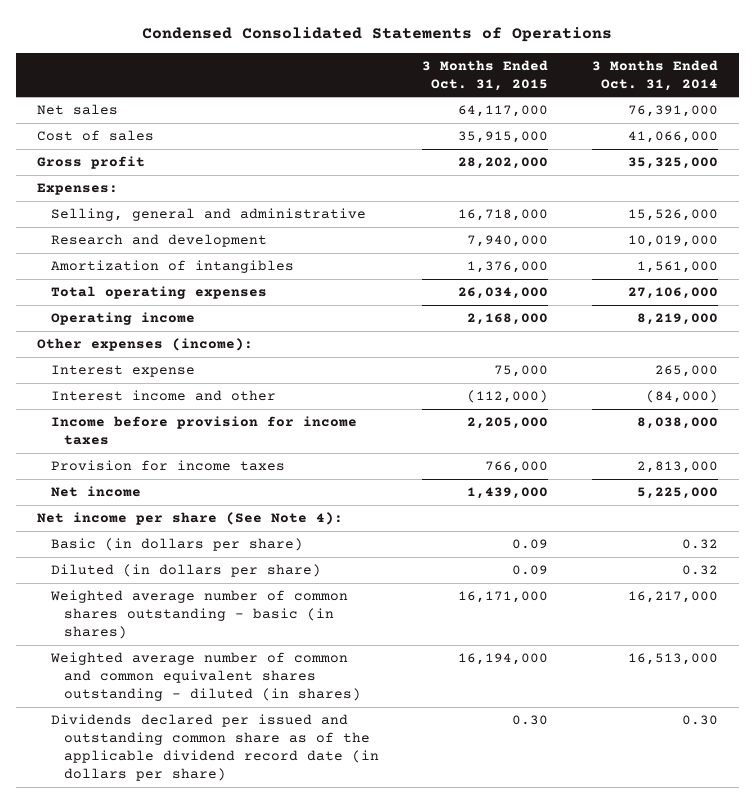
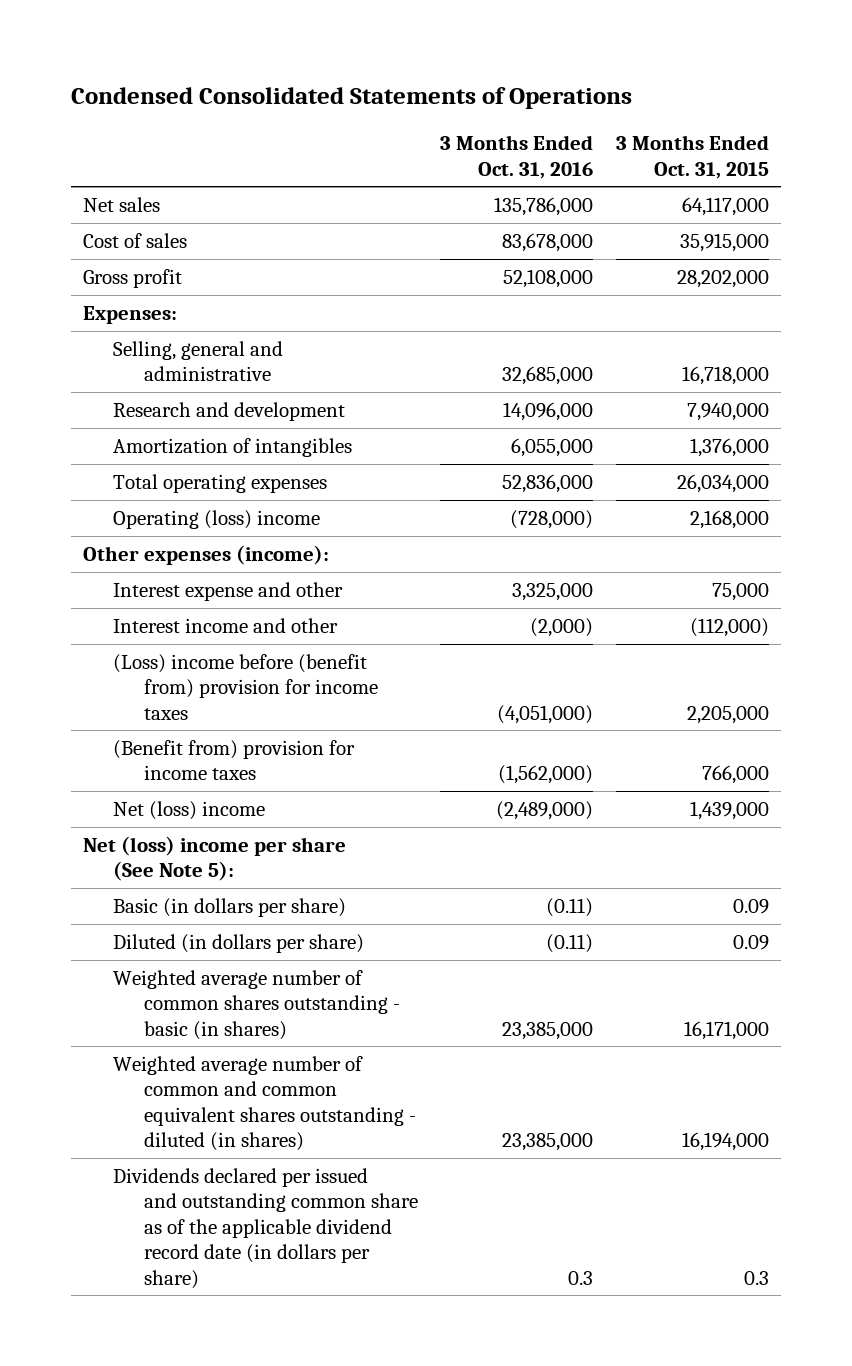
[591,59,718,91] 3 Months Ended Oct. 31, 2014 -> none
none -> [440,135,594,179] 3 Months Ended Oct. 31, 2016
[50,312,195,326] Operating income -> [113,510,321,530] Operating (loss) income
[50,365,195,378] Interest expense -> [113,582,344,602] Interest expense and other
[50,416,357,446] Income before provision for income taxes -> [113,654,378,720] (Loss) income before (benefit from) provision for income taxes
[50,460,285,472] Provision for income taxes -> [113,740,356,781] (Benefit from) provision for income taxes
[50,486,141,498] Net income -> [113,801,266,821] Net (loss) income
[37,512,344,526] Net income per share (See Note 4): -> [82,836,346,882] Net (loss) income per share (See Note 5):
[512,715,549,726] 0.30 -> [744,1270,770,1285] 0.3

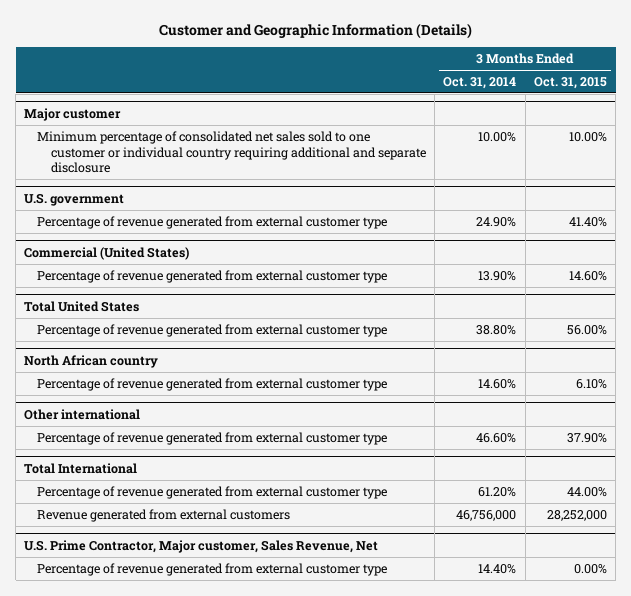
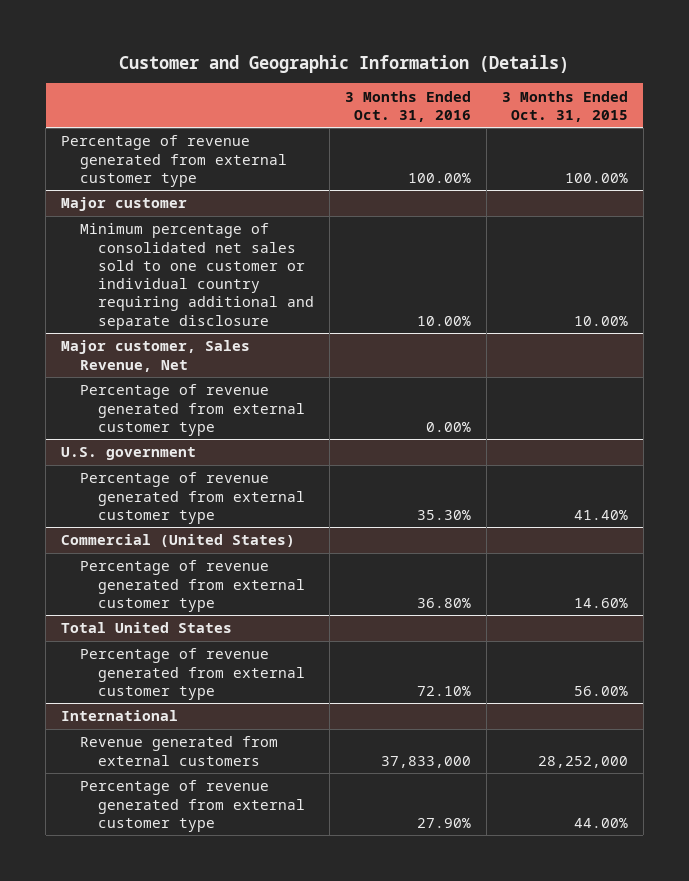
[443,76,517,89] Oct. 31, 2014 -> none
none -> [344,90,471,122] 3 Months Ended Oct. 31, 2016
none -> [61,135,287,187] Percentage of revenue generated from external customer type
none -> [61,340,251,372] Major customer, Sales Revenue, Net
none -> [79,384,306,436] Percentage of revenue generated from external customer type
[24,354,159,368] North African country -> none
[37,377,388,391] Percentage of revenue generated from external customer type -> none
[24,408,141,420] Other international -> none
[37,431,388,445] Percentage of revenue generated from external customer type -> none
[37,485,388,499] Percentage of revenue generated from external customer type -> none
[24,462,138,474] Total International -> [61,710,179,722] International
[24,539,379,553] U.S. Prime Contractor, Major customer, Sales Revenue, Net -> none
[573,563,607,574] 0.00% -> [573,817,628,828] 44.00%

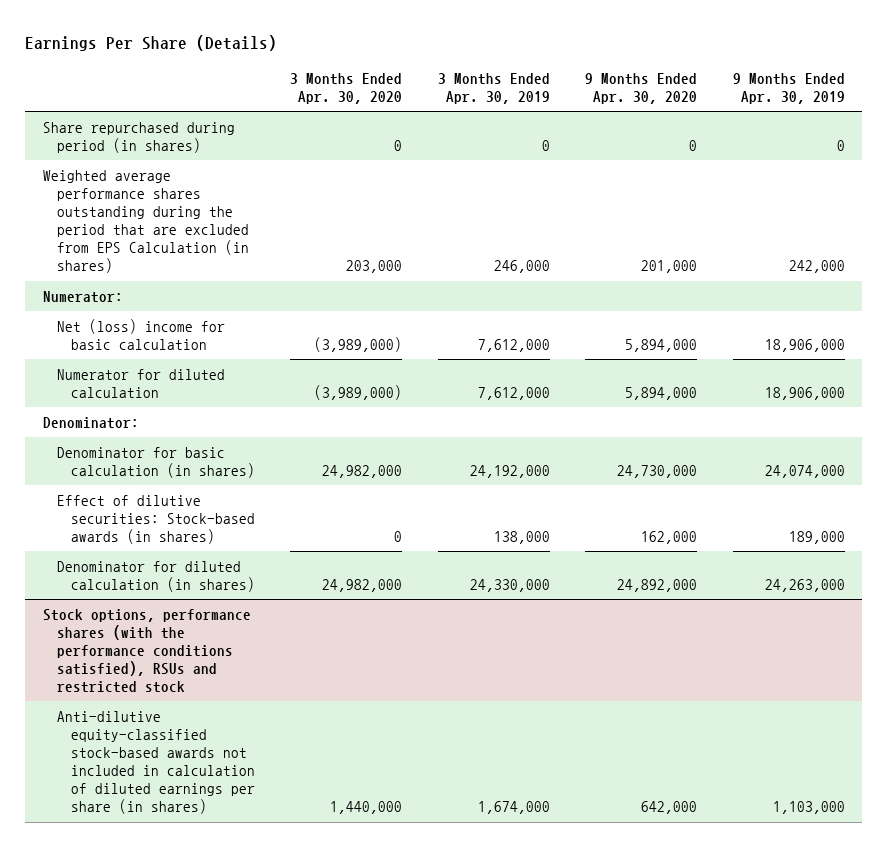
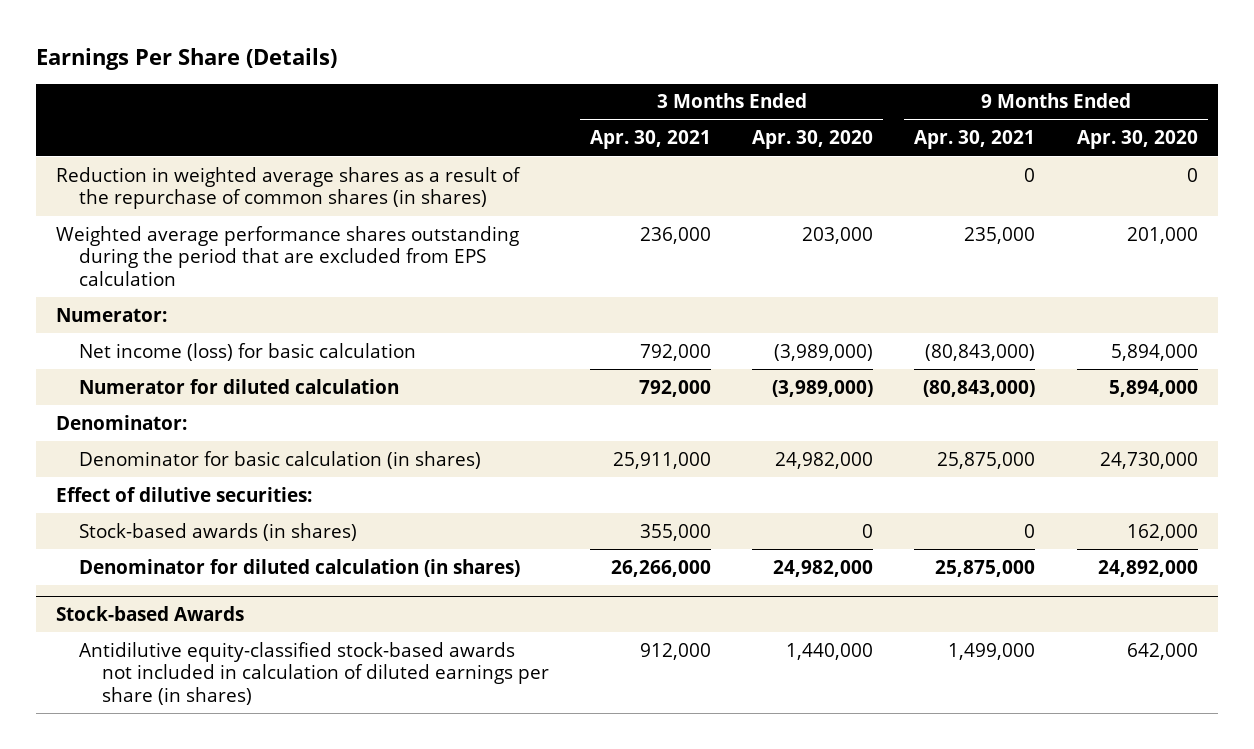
[437,72,550,105] 3 Months Ended Apr. 30, 2019 -> none
[732,72,845,105] 9 Months Ended Apr. 30, 2019 -> none
none -> [589,130,711,150] Apr. 30, 2021
none -> [914,130,1036,150] Apr. 30, 2021
[42,121,235,153] Share repurchased during period (in shares) -> none
none -> [56,166,522,210] Reduction in weighted average shares as a result of the repurchase of common shares (in shares)
[42,169,249,274] Weighted average performance shares outstanding during the period that are excluded from EPS Calculation (in shares) -> [56,225,520,286] Weighted average performance shares outstanding during the period that are excluded from EPS calculation
[56,318,225,350] Net (loss) income for basic calculation -> [79,342,417,361] Net income (loss) for basic calculation
none -> [56,486,313,502] Effect of dilutive securities:
[56,494,256,545] Effect of dilutive securities: Stock-based awards (in shares) -> [79,522,358,541] Stock-based awards (in shares)
[42,608,251,694] Stock options, performance shares (with the performance conditions satisfied), RSUs and restricted stock -> [56,605,245,621] Stock-based Awards
[56,710,256,815] Anti-dilutive equity-classified stock-based awards not included in calculation of diluted earnings per share (in shares) -> [79,641,549,705] Antidilutive equity-classified stock-based awards not included in calculation of diluted earnings per share (in shares)

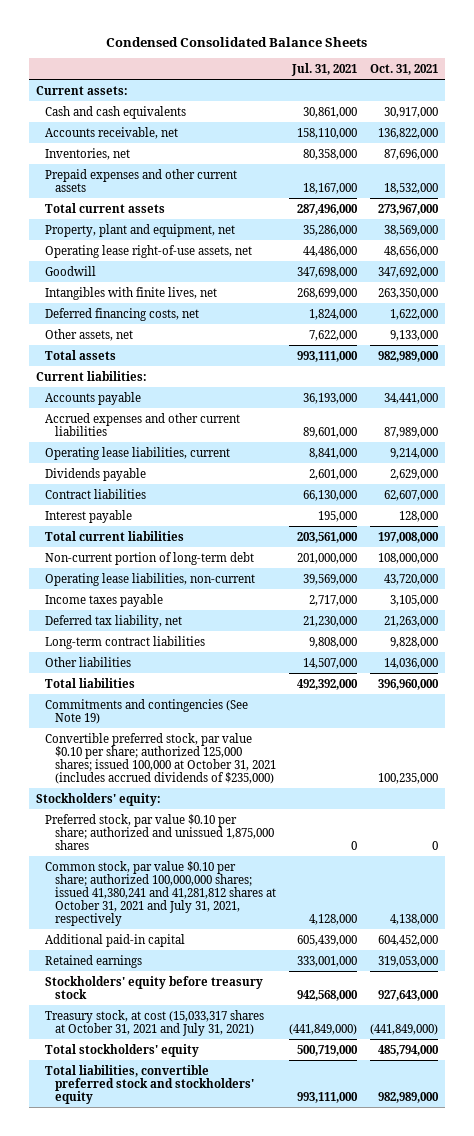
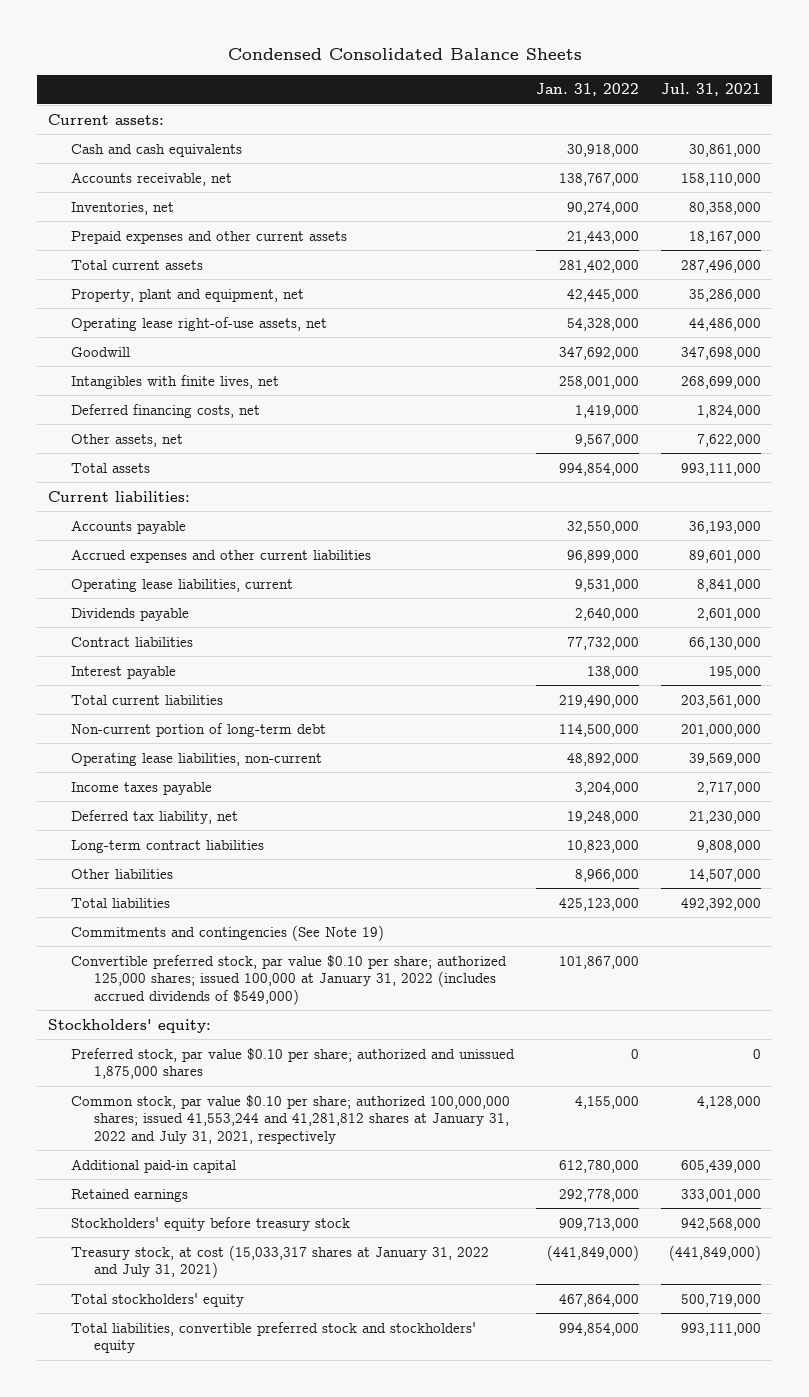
[370,63,439,75] Oct. 31, 2021 -> none
none -> [536,83,640,97] Jan. 31, 2022
[45,732,276,784] Convertible preferred stock, par value $0.10 per share; authorized 125,000 shares; issued 100,000 at October 31, 2021 (includes accrued dividends of $235,000) -> [71,954,508,1005] Convertible preferred stock, par value $0.10 per share; authorized 125,000 shares; issued 100,000 at January 31, 2022 (includes accrued dividends of $549,000)
[45,860,276,926] Common stock, par value $0.10 per share; authorized 100,000,000 shares; issued 41,380,241 and 41,281,812 shares at October 31, 2021 and July 31, 2021, respectively -> [71,1094,511,1144] Common stock, par value $0.10 per share; authorized 100,000,000 shares; issued 41,553,244 and 41,281,812 shares at January 31, 2022 and July 31, 2021, respectively
[45,1009,265,1036] Treasury stock, at cost (15,033,317 shares at October 31, 2021 and July 31, 2021) -> [71,1244,490,1279] Treasury stock, at cost (15,033,317 shares at January 31, 2022 and July 31, 2021)

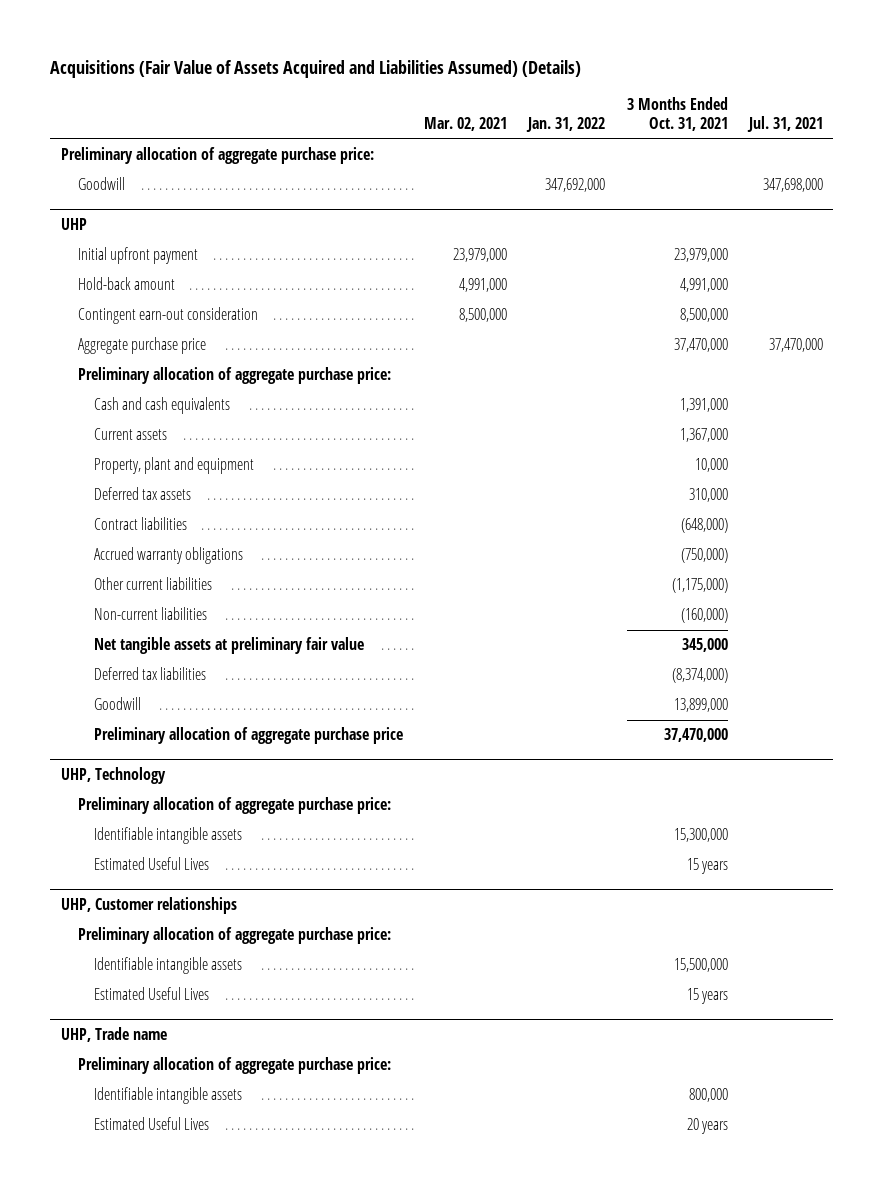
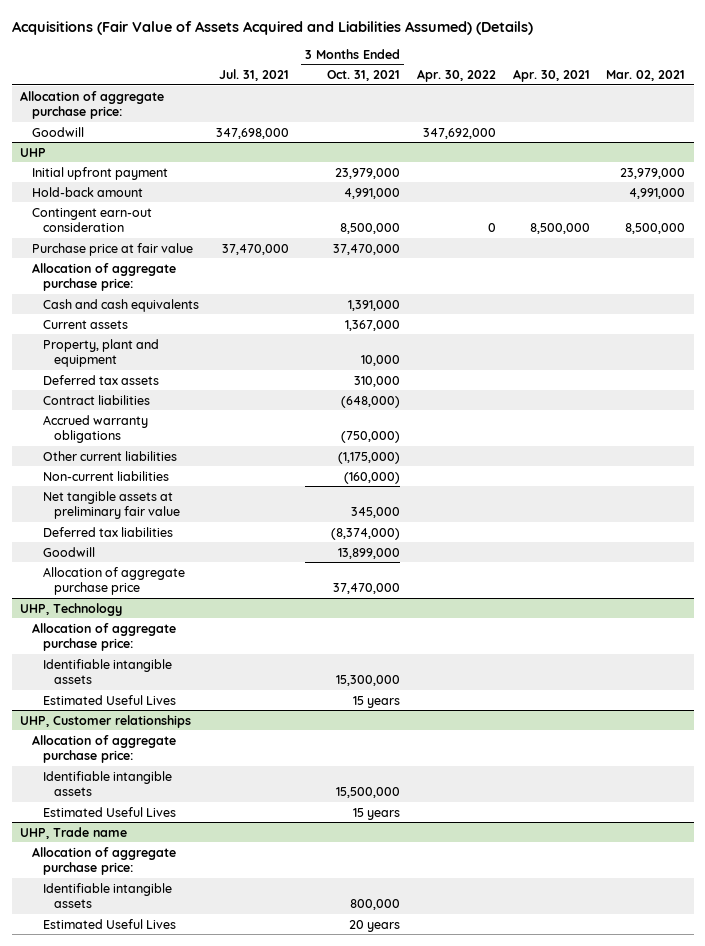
[526,117,606,133] Jan. 31, 2022 -> none
none -> [416,69,496,83] Apr. 30, 2022
none -> [512,69,590,83] Apr. 30, 2021
[61,147,375,165] Preliminary allocation of aggregate purchase price: -> [20,90,165,120] Allocation of aggregate purchase price:
[77,337,206,355] Aggregate purchase price -> [31,242,193,256] Purchase price at fair value
[77,367,391,385] Preliminary allocation of aggregate purchase price: -> [31,262,176,292] Allocation of aggregate purchase price:
[94,727,404,745] Preliminary allocation of aggregate purchase price -> [42,566,185,596] Allocation of aggregate purchase price
[77,797,391,815] Preliminary allocation of aggregate purchase price: -> [31,622,176,652] Allocation of aggregate purchase price:
[77,927,391,945] Preliminary allocation of aggregate purchase price: -> [31,734,176,764] Allocation of aggregate purchase price:
[77,1057,391,1075] Preliminary allocation of aggregate purchase price: -> [31,846,176,876] Allocation of aggregate purchase price:

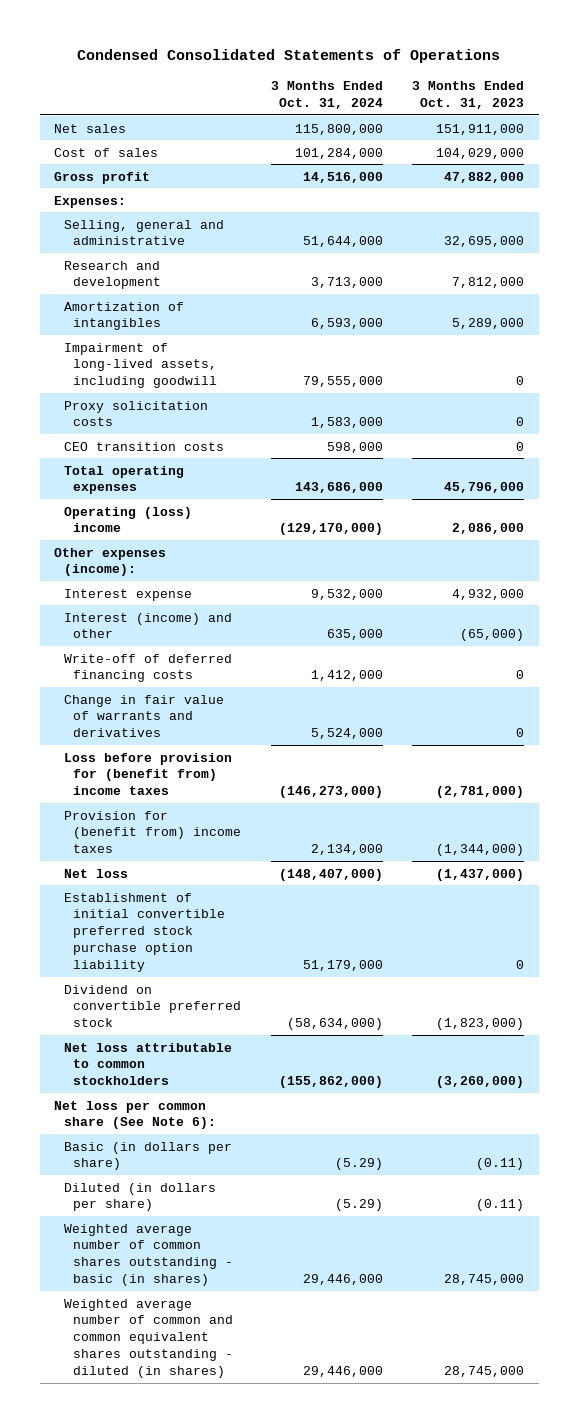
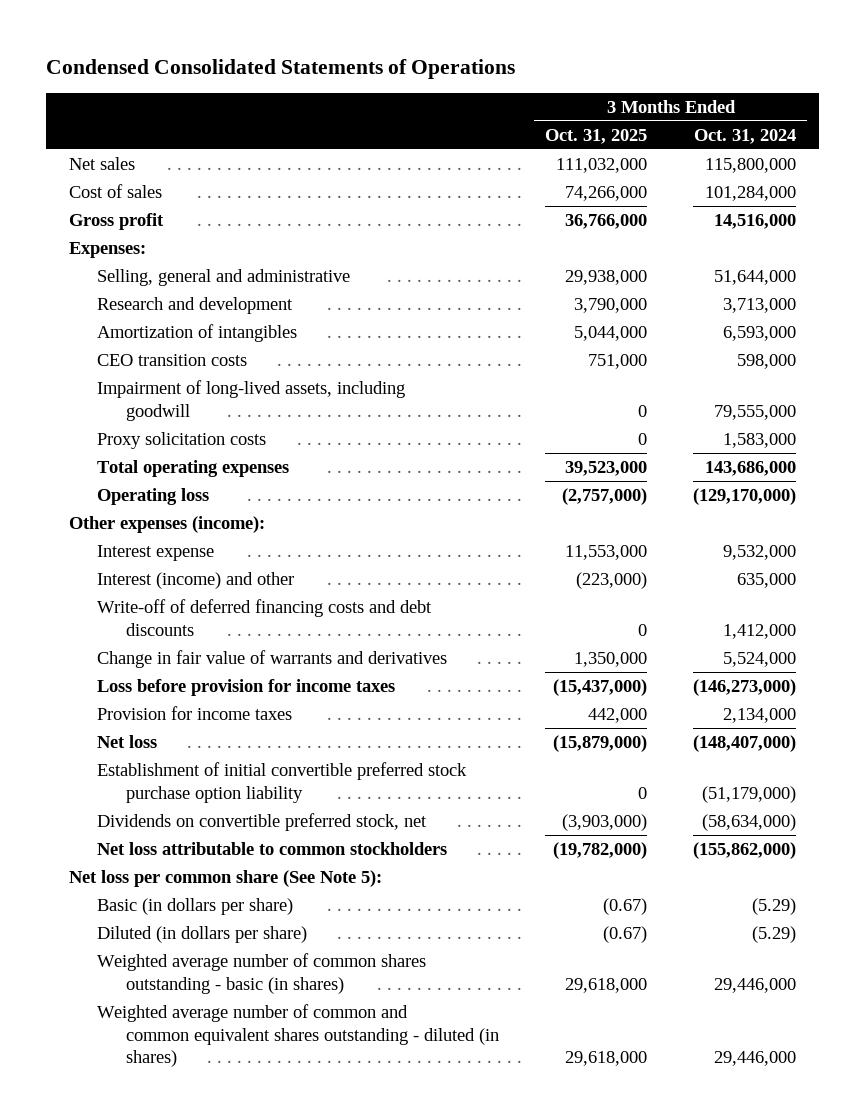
[412,80,525,109] 3 Months Ended Oct. 31, 2023 -> none
none -> [545,128,648,144] Oct. 31, 2025
[63,441,224,451] CEO transition costs -> [97,353,248,366] CEO transition costs
[63,506,192,533] Operating (loss) income -> [97,487,210,505] Operating loss
[63,653,232,683] Write-off of deferred financing costs -> [97,598,433,636] Write-off of deferred financing costs and debt discounts
[63,752,232,796] Loss before provision for (benefit from) income taxes -> [97,678,396,696] Loss before provision for income taxes
[63,810,242,854] Provision for (benefit from) income taxes -> [97,705,293,720] Provision for income taxes
[302,960,383,972] 51,179,000 -> [701,785,796,803] (51,179,000)
[63,984,242,1028] Dividend on convertible preferred stock -> [97,812,428,831] Dividends on convertible preferred stock, net
[54,1100,216,1130] Net loss per common share (See Note 6): -> [68,869,382,887] Net loss per common share (See Note 5):

